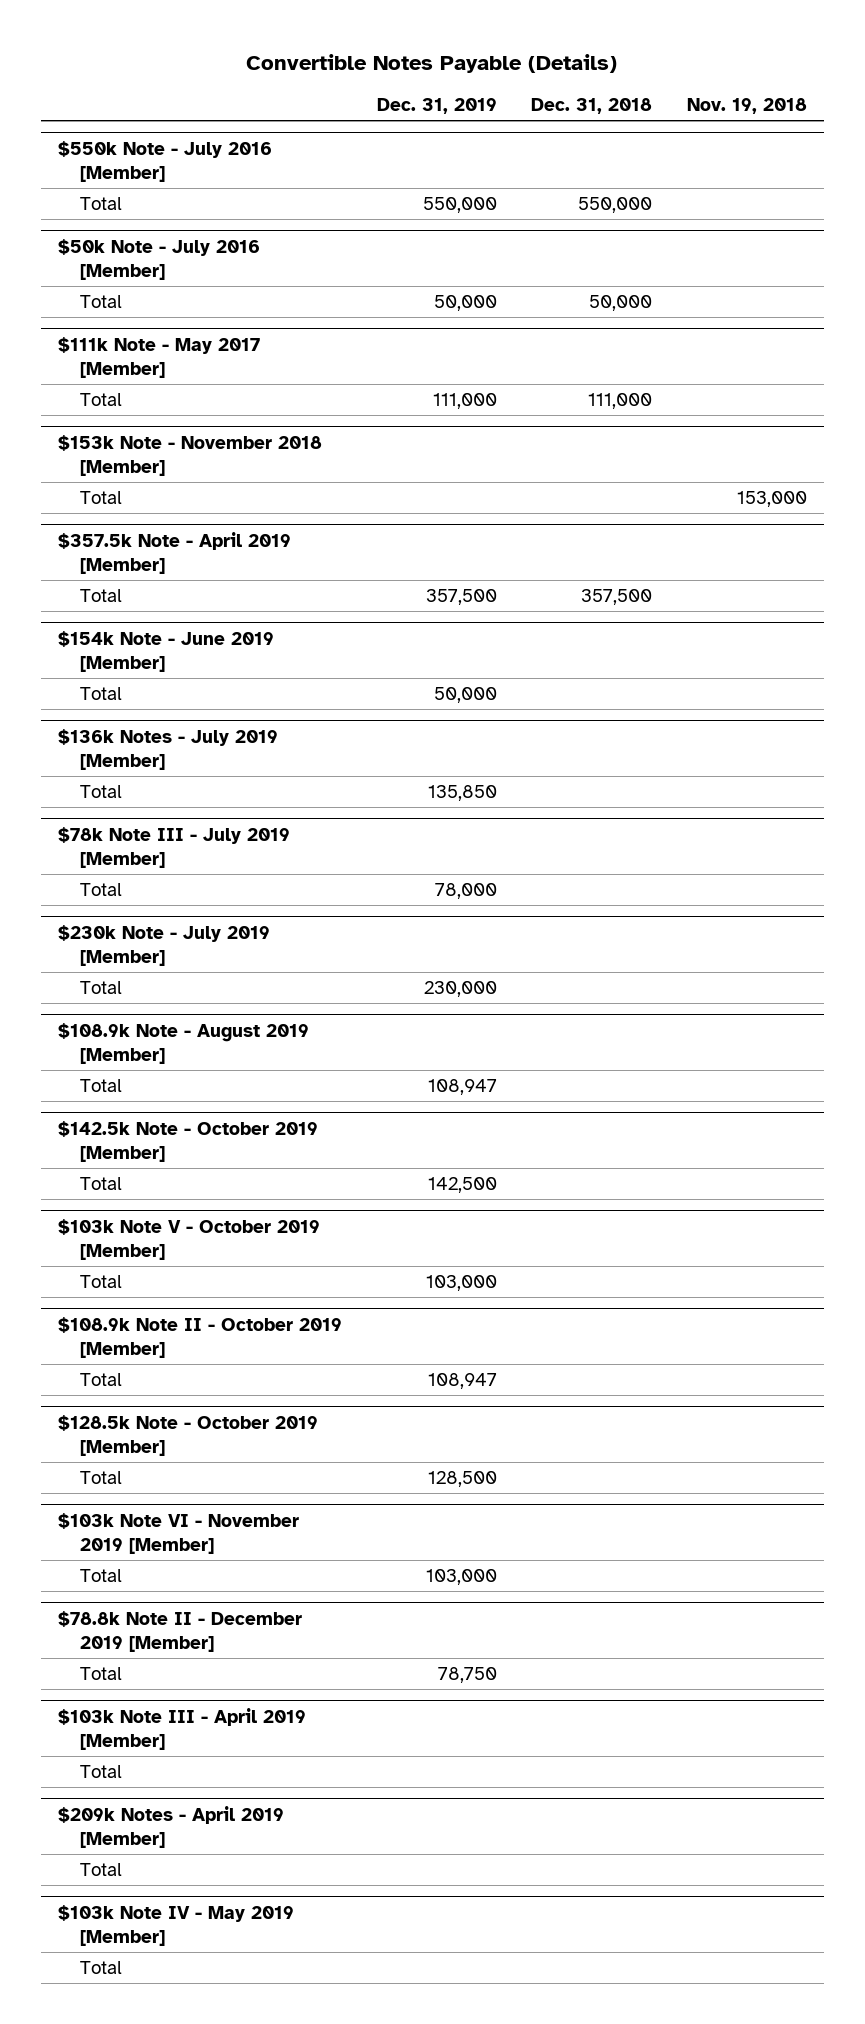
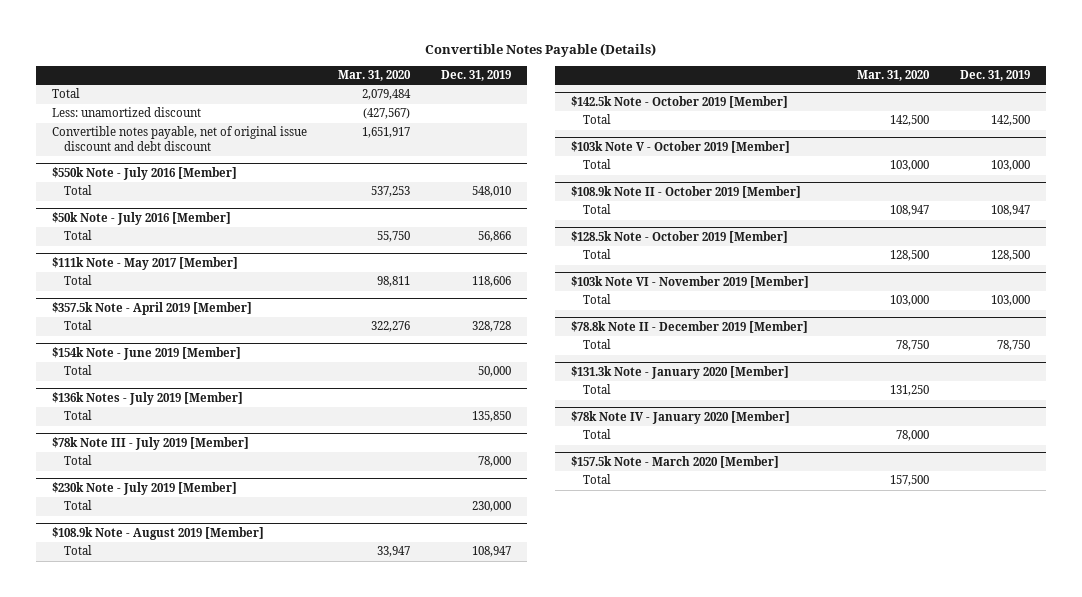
[531,97,653,114] Dec. 31, 2018 -> none
[686,97,807,114] Nov. 19, 2018 -> none
none -> [337,70,411,82] Mar. 31, 2020
none -> [51,88,80,99] Total
none -> [51,107,201,118] Less: unamortized discount
none -> [51,126,307,152] Convertible notes payable, net of original issue discount and debt discount
[422,197,497,214] 550,000 -> [472,186,512,198] 548,010
[433,295,497,312] 50,000 -> [478,231,512,243] 56,866
[58,434,323,476] $153k Note - November 2018 [Member] -> none
[80,491,123,505] Total -> none
[432,393,497,410] 111,000 -> [472,276,512,288] 118,606
[425,589,497,606] 357,500 -> [472,321,512,333] 328,728
[58,1707,307,1750] $103k Note III - April 2019 [Member] -> none
none -> [570,365,789,379] $131.3k Note - January 2020 [Member]
[58,1805,285,1848] $209k Notes - April 2019 [Member] -> none
none -> [570,410,790,424] $78k Note IV - January 2020 [Member]
[58,1904,295,1946] $103k Note IV - May 2019 [Member] -> none
none -> [570,455,779,468] $157.5k Note - March 2020 [Member]

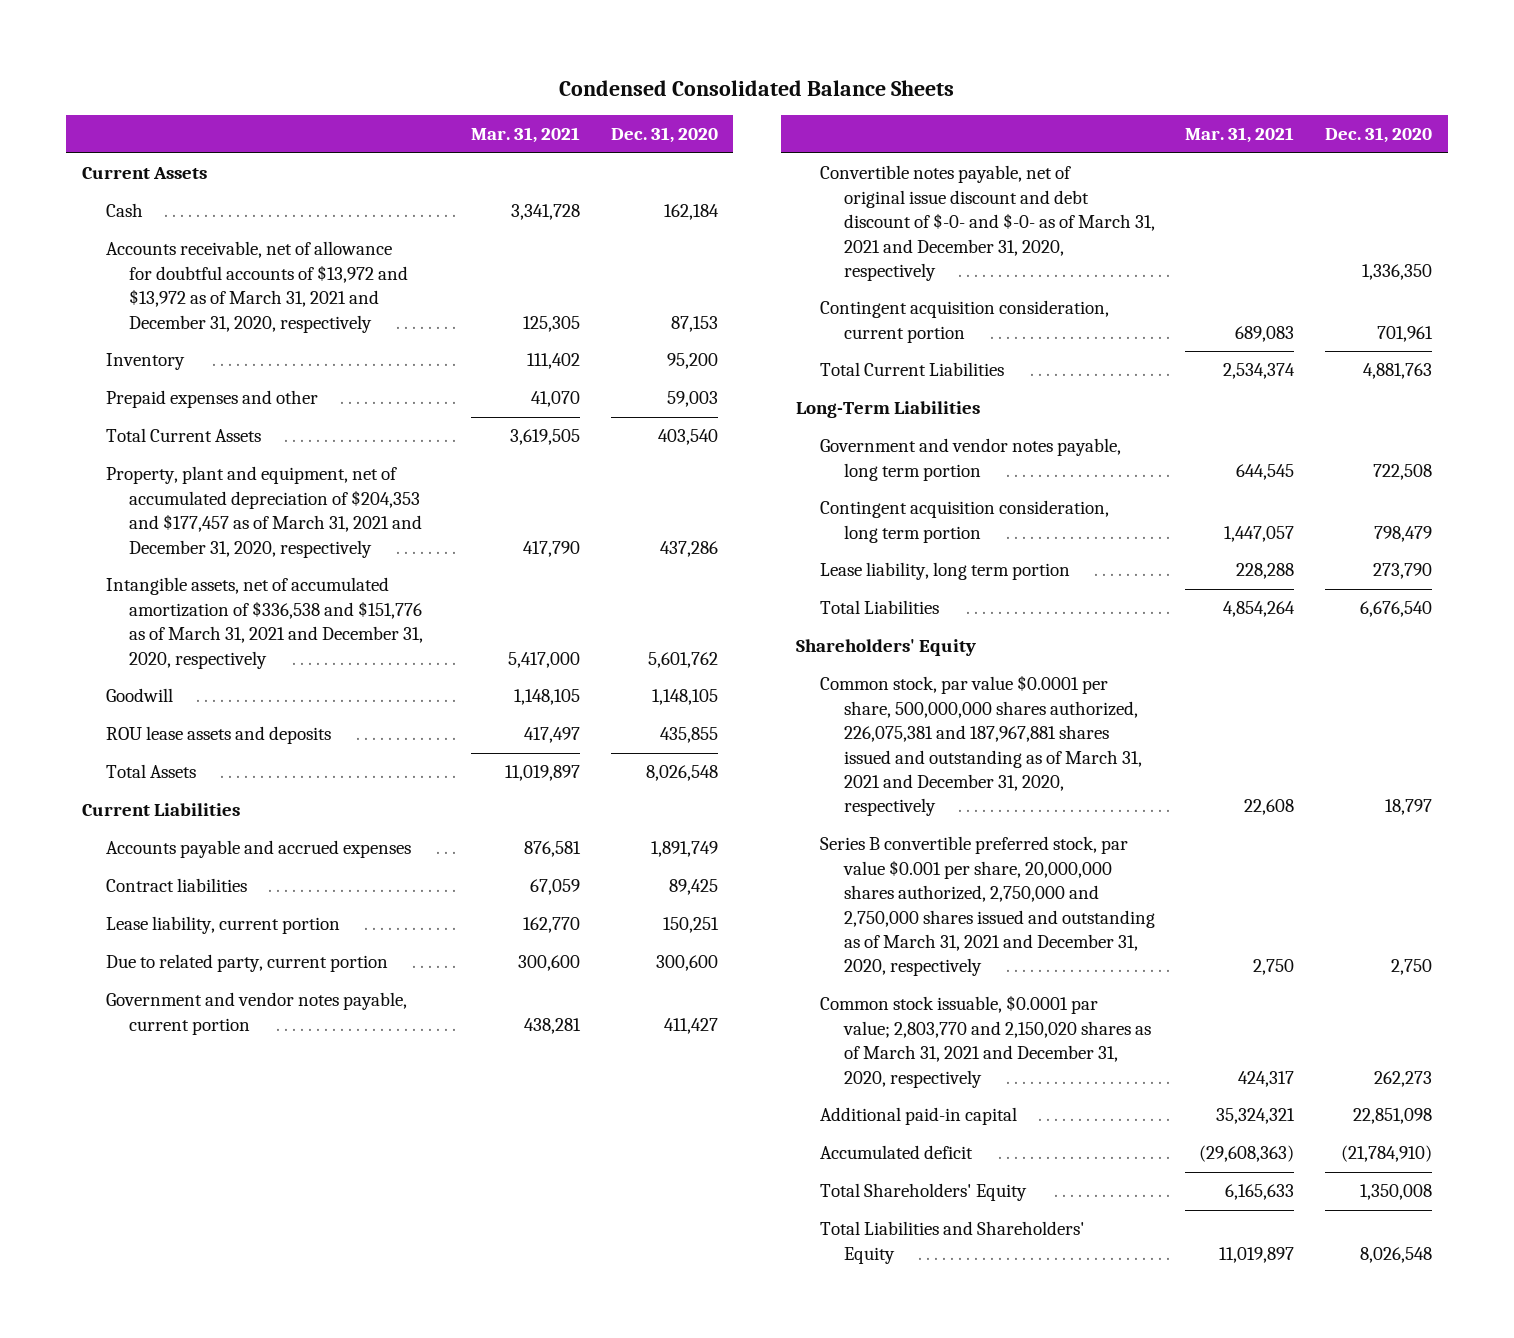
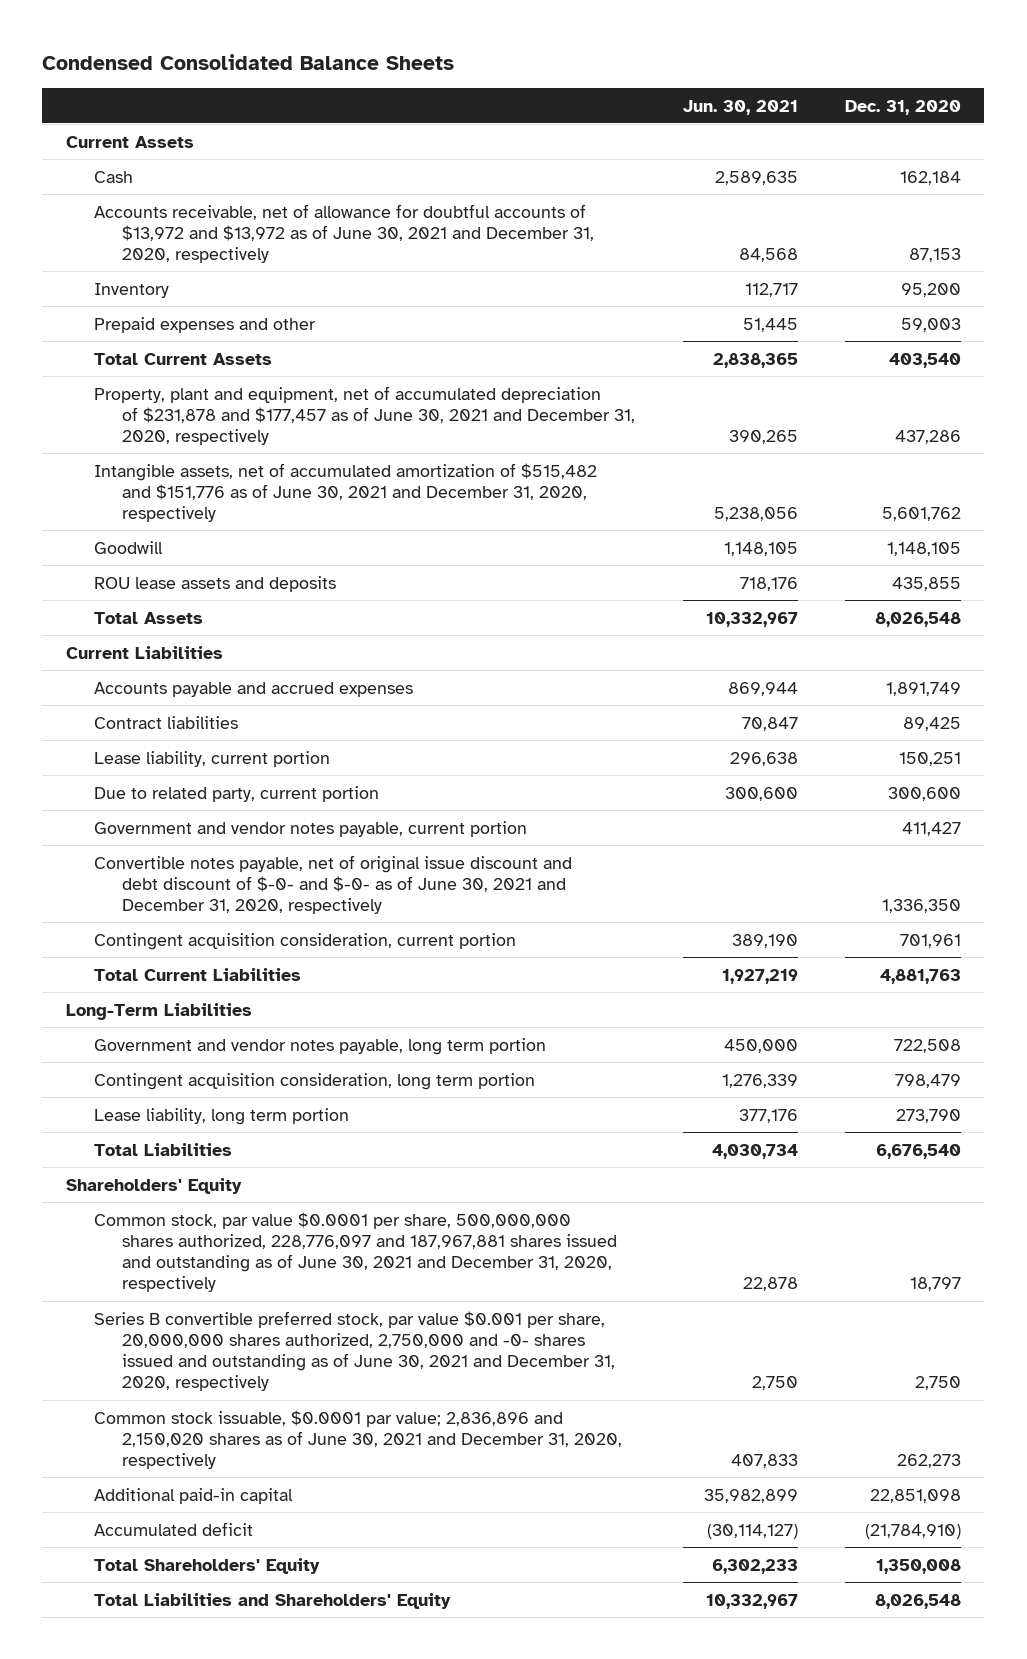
[471,127,581,144] Mar. 31, 2021 -> none
none -> [682,99,798,115] Jun. 30, 2021
[105,241,409,333] Accounts receivable, net of allowance for doubtful accounts of $13,972 and $13,972 as of March 31, 2021 and December 31, 2020, respectively -> [94,203,595,263] Accounts receivable, net of allowance for doubtful accounts of $13,972 and $13,972 as of June 30, 2021 and December 31, 2020, respectively
[105,466,423,558] Property, plant and equipment, net of accumulated depreciation of $204,353 and $177,457 as of March 31, 2021 and December 31, 2020, respectively -> [94,385,636,445] Property, plant and equipment, net of accumulated depreciation of $231,878 and $177,457 as of June 30, 2021 and December 31, 2020, respectively
[105,577,424,669] Intangible assets, net of accumulated amortization of $336,538 and $151,776 as of March 31, 2021 and December 31, 2020, respectively -> [94,462,598,522] Intangible assets, net of accumulated amortization of $515,482 and $151,776 as of June 30, 2021 and December 31, 2020, respectively
[819,165,1155,281] Convertible notes payable, net of original issue discount and debt discount of $-0- and $-0- as of March 31, 2021 and December 31, 2020, respectively -> [94,854,573,914] Convertible notes payable, net of original issue discount and debt discount of $-0- and $-0- as of June 30, 2021 and December 31, 2020, respectively
[819,675,1142,817] Common stock, par value $0.0001 per share, 500,000,000 shares authorized, 226,075,381 and 187,967,881 shares issued and outstanding as of March 31, 2021 and December 31, 2020, respectively -> [94,1211,618,1293] Common stock, par value $0.0001 per share, 500,000,000 shares authorized, 228,776,097 and 187,967,881 shares issued and outstanding as of June 30, 2021 and December 31, 2020, respectively
[819,836,1155,977] Series B convertible preferred stock, par value $0.001 per share, 20,000,000 shares authorized, 2,750,000 and 2,750,000 shares issued and outstanding as of March 31, 2021 and December 31, 2020, respectively -> [94,1310,616,1392] Series B convertible preferred stock, par value $0.001 per share, 20,000,000 shares authorized, 2,750,000 and -0- shares issued and outstanding as of June 30, 2021 and December 31, 2020, respectively
[819,995,1151,1088] Common stock issuable, $0.0001 par value; 2,803,770 and 2,150,020 shares as of March 31, 2021 and December 31, 2020, respectively -> [94,1409,623,1469] Common stock issuable, $0.0001 par value; 2,836,896 and 2,150,020 shares as of June 30, 2021 and December 31, 2020, respectively

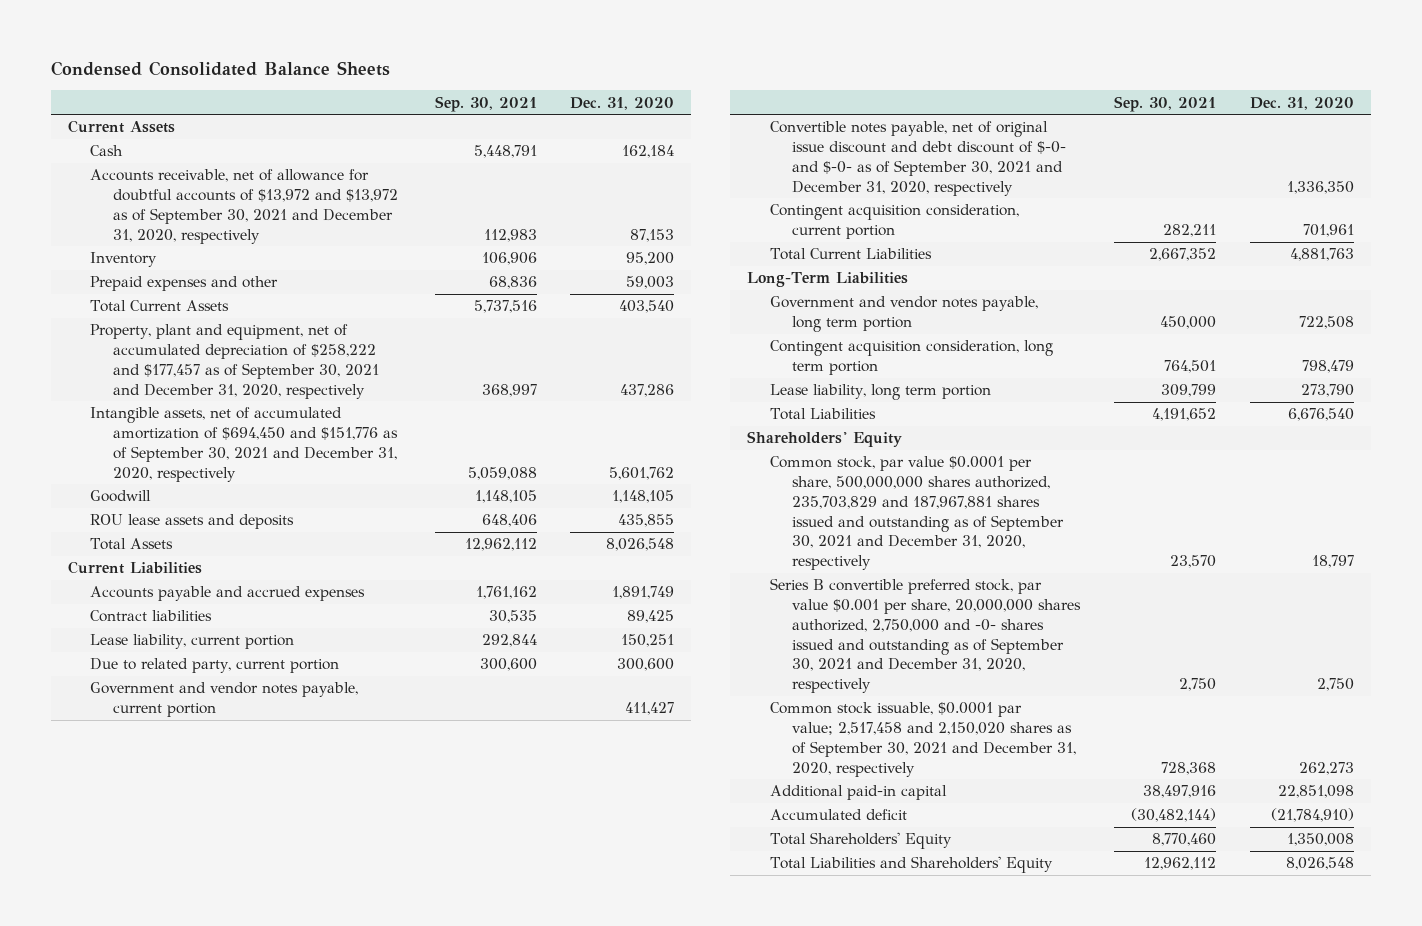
[682,99,798,115] Jun. 30, 2021 -> none
none -> [434,95,537,112] Sep. 30, 2021
[94,203,595,263] Accounts receivable, net of allowance for doubtful accounts of $13,972 and $13,972 as of June 30, 2021 and December 31, 2020, respectively -> [90,169,398,244] Accounts receivable, net of allowance for doubtful accounts of $13,972 and $13,972 as of September 30, 2021 and December 31, 2020, respectively
[94,385,636,445] Property, plant and equipment, net of accumulated depreciation of $231,878 and $177,457 as of June 30, 2021 and December 31, 2020, respectively -> [90,324,379,399] Property, plant and equipment, net of accumulated depreciation of $258,222 and $177,457 as of September 30, 2021 and December 31, 2020, respectively
[94,462,598,522] Intangible assets, net of accumulated amortization of $515,482 and $151,776 as of June 30, 2021 and December 31, 2020, respectively -> [90,407,398,482] Intangible assets, net of accumulated amortization of $694,450 and $151,776 as of September 30, 2021 and December 31, 2020, respectively
[94,854,573,914] Convertible notes payable, net of original issue discount and debt discount of $-0- and $-0- as of June 30, 2021 and December 31, 2020, respectively -> [769,121,1067,196] Convertible notes payable, net of original issue discount and debt discount of $-0- and $-0- as of September 30, 2021 and December 31, 2020, respectively
[94,1211,618,1293] Common stock, par value $0.0001 per share, 500,000,000 shares authorized, 228,776,097 and 187,967,881 shares issued and outstanding as of June 30, 2021 and December 31, 2020, respectively -> [769,456,1065,571] Common stock, par value $0.0001 per share, 500,000,000 shares authorized, 235,703,829 and 187,967,881 shares issued and outstanding as of September 30, 2021 and December 31, 2020, respectively
[94,1310,616,1392] Series B convertible preferred stock, par value $0.001 per share, 20,000,000 shares authorized, 2,750,000 and -0- shares issued and outstanding as of June 30, 2021 and December 31, 2020, respectively -> [769,578,1082,694] Series B convertible preferred stock, par value $0.001 per share, 20,000,000 shares authorized, 2,750,000 and -0- shares issued and outstanding as of September 30, 2021 and December 31, 2020, respectively
[94,1409,623,1469] Common stock issuable, $0.0001 par value; 2,836,896 and 2,150,020 shares as of June 30, 2021 and December 31, 2020, respectively -> [769,702,1077,777] Common stock issuable, $0.0001 par value; 2,517,458 and 2,150,020 shares as of September 30, 2021 and December 31, 2020, respectively

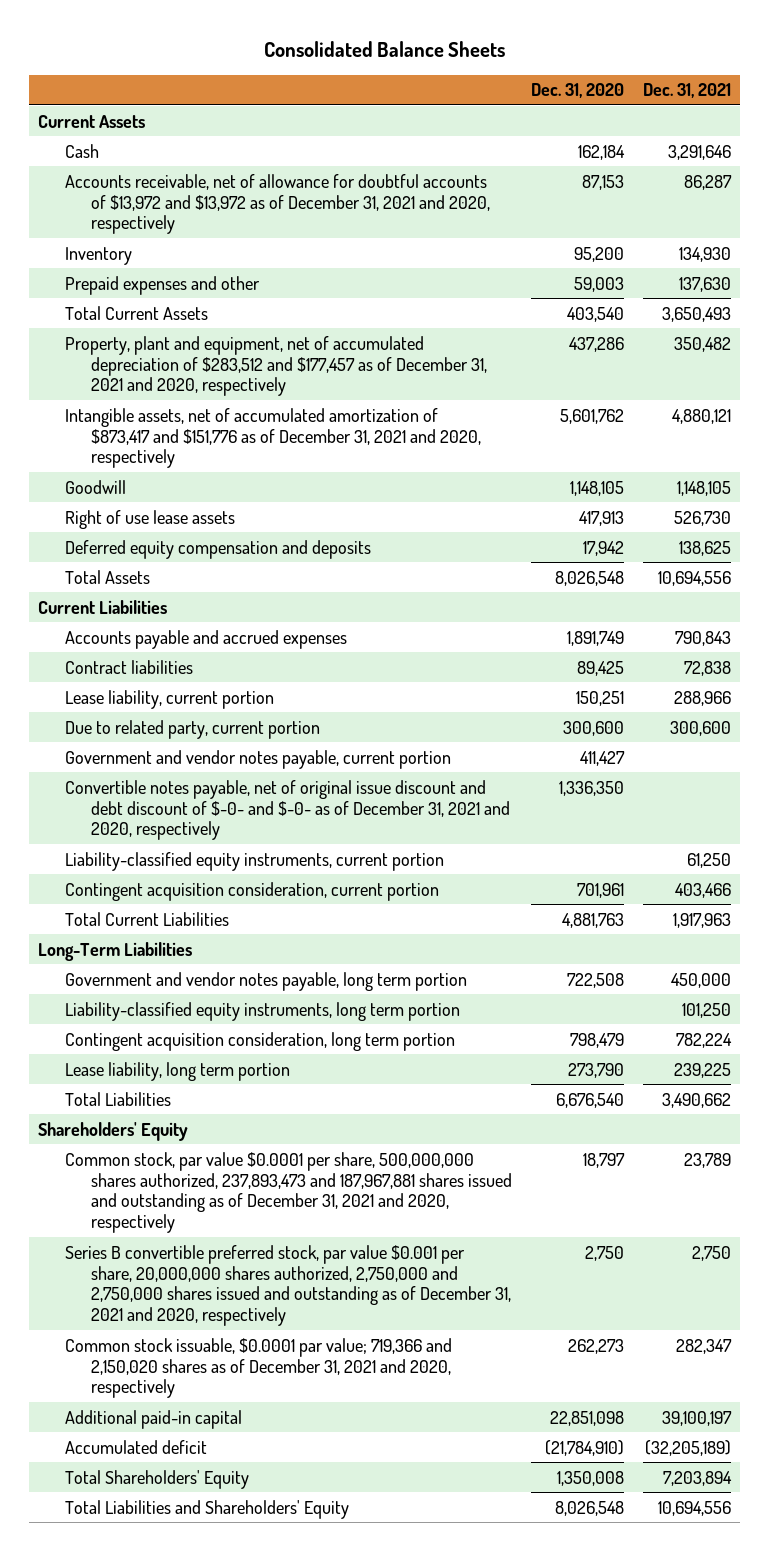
[50,60,390,76] Condensed Consolidated Balance Sheets -> [263,40,505,57] Consolidated Balance Sheets
[434,95,537,112] Sep. 30, 2021 -> none
none -> [643,83,732,99] Dec. 31, 2021
[90,169,398,244] Accounts receivable, net of allowance for doubtful accounts of $13,972 and $13,972 as of September 30, 2021 and December 31, 2020, respectively -> [64,173,491,235] Accounts receivable, net of allowance for doubtful accounts of $13,972 and $13,972 as of December 31, 2021 and 2020, respectively
[90,324,379,399] Property, plant and equipment, net of accumulated depreciation of $258,222 and $177,457 as of September 30, 2021 and December 31, 2020, respectively -> [64,335,488,397] Property, plant and equipment, net of accumulated depreciation of $283,512 and $177,457 as of December 31, 2021 and 2020, respectively
[90,407,398,482] Intangible assets, net of accumulated amortization of $694,450 and $151,776 as of September 30, 2021 and December 31, 2020, respectively -> [64,407,482,469] Intangible assets, net of accumulated amortization of $873,417 and $151,776 as of December 31, 2021 and 2020, respectively
[90,514,295,530] ROU lease assets and deposits -> [64,509,235,529] Right of use lease assets
[618,514,675,528] 435,855 -> [579,510,625,526] 417,913
none -> [64,539,371,559] Deferred equity compensation and deposits
[769,121,1067,196] Convertible notes payable, net of original issue discount and debt discount of $-0- and $-0- as of September 30, 2021 and December 31, 2020, respectively -> [64,779,511,841] Convertible notes payable, net of original issue discount and debt discount of $-0- and $-0- as of December 31, 2021 and 2020, respectively
none -> [64,851,444,871] Liability-classified equity instruments, current portion
none -> [64,1001,460,1021] Liability-classified equity instruments, long term portion
[769,456,1065,571] Common stock, par value $0.0001 per share, 500,000,000 shares authorized, 235,703,829 and 187,967,881 shares issued and outstanding as of September 30, 2021 and December 31, 2020, respectively -> [64,1151,513,1234] Common stock, par value $0.0001 per share, 500,000,000 shares authorized, 237,893,473 and 187,967,881 shares issued and outstanding as of December 31, 2021 and 2020, respectively
[769,578,1082,694] Series B convertible preferred stock, par value $0.001 per share, 20,000,000 shares authorized, 2,750,000 and -0- shares issued and outstanding as of September 30, 2021 and December 31, 2020, respectively -> [64,1244,512,1327] Series B convertible preferred stock, par value $0.001 per share, 20,000,000 shares authorized, 2,750,000 and 2,750,000 shares issued and outstanding as of December 31, 2021 and 2020, respectively
[769,702,1077,777] Common stock issuable, $0.0001 par value; 2,517,458 and 2,150,020 shares as of September 30, 2021 and December 31, 2020, respectively -> [64,1337,452,1399] Common stock issuable, $0.0001 par value; 719,366 and 2,150,020 shares as of December 31, 2021 and 2020, respectively

